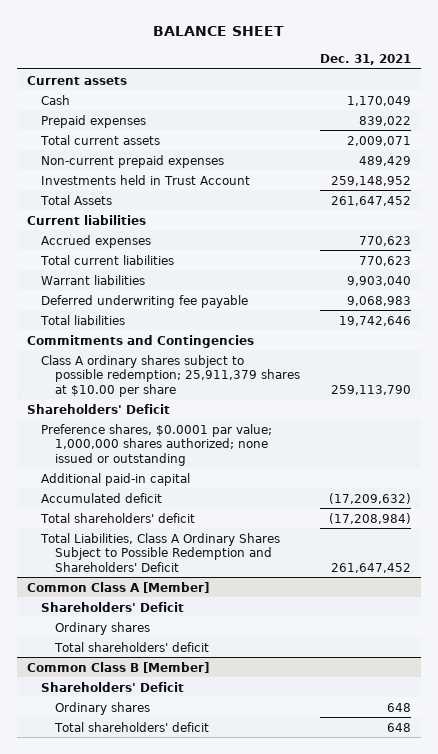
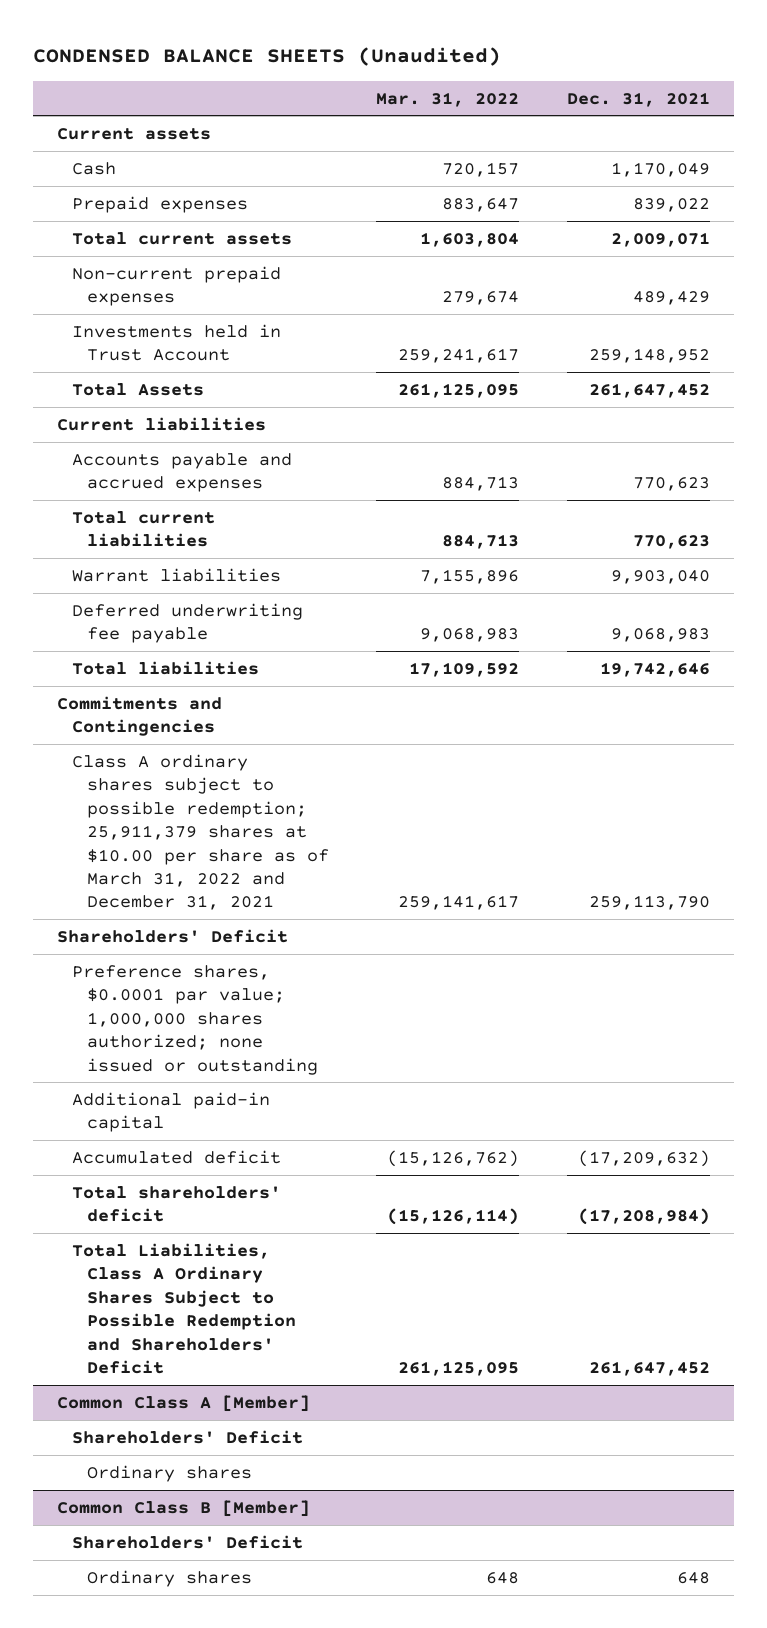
[153,26,285,37] BALANCE SHEET -> [33,47,502,67] CONDENSED BALANCE SHEETS (Unaudited)
none -> [376,91,520,107] Mar. 31, 2022
[41,234,152,248] Accrued expenses -> [71,452,292,493] Accounts payable and accrued expenses
[41,354,301,397] Class A ordinary shares subject to possible redemption; 25,911,379 shares at $10.00 per share -> [71,753,329,911] Class A ordinary shares subject to possible redemption; 25,911,379 shares at $10.00 per share as of March 31, 2022 and December 31, 2021
[54,641,210,652] Total shareholders' deficit -> none
[54,721,210,732] Total shareholders' deficit -> none

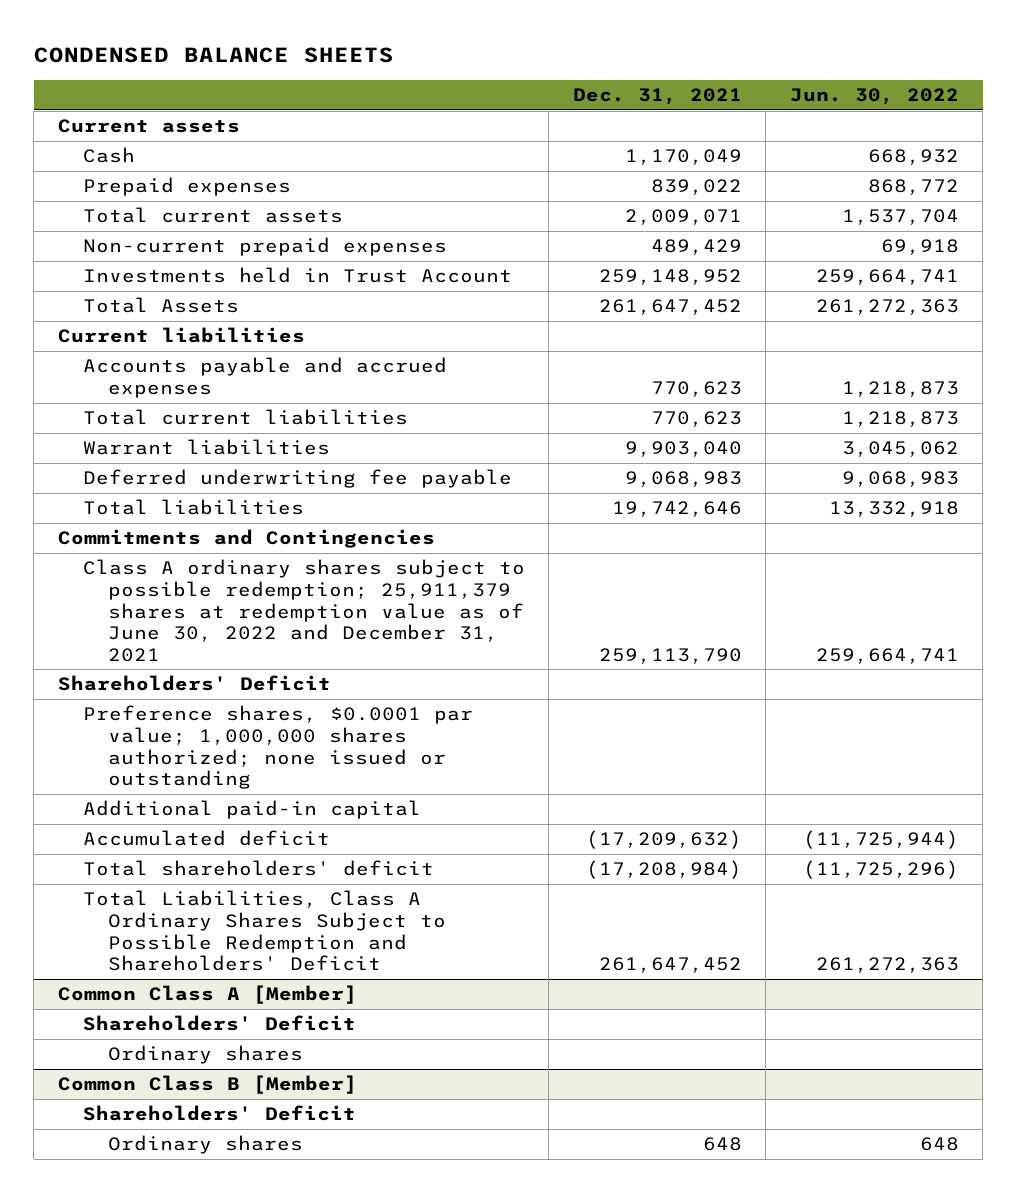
[33,47,502,67] CONDENSED BALANCE SHEETS (Unaudited) -> [33,46,394,63] CONDENSED BALANCE SHEETS
[376,91,520,107] Mar. 31, 2022 -> none
none -> [789,88,959,106] Jun. 30, 2022
[71,753,329,911] Class A ordinary shares subject to possible redemption; 25,911,379 shares at $10.00 per share as of March 31, 2022 and December 31, 2021 -> [82,559,525,662] Class A ordinary shares subject to possible redemption; 25,911,379 shares at redemption value as of June 30, 2022 and December 31, 2021

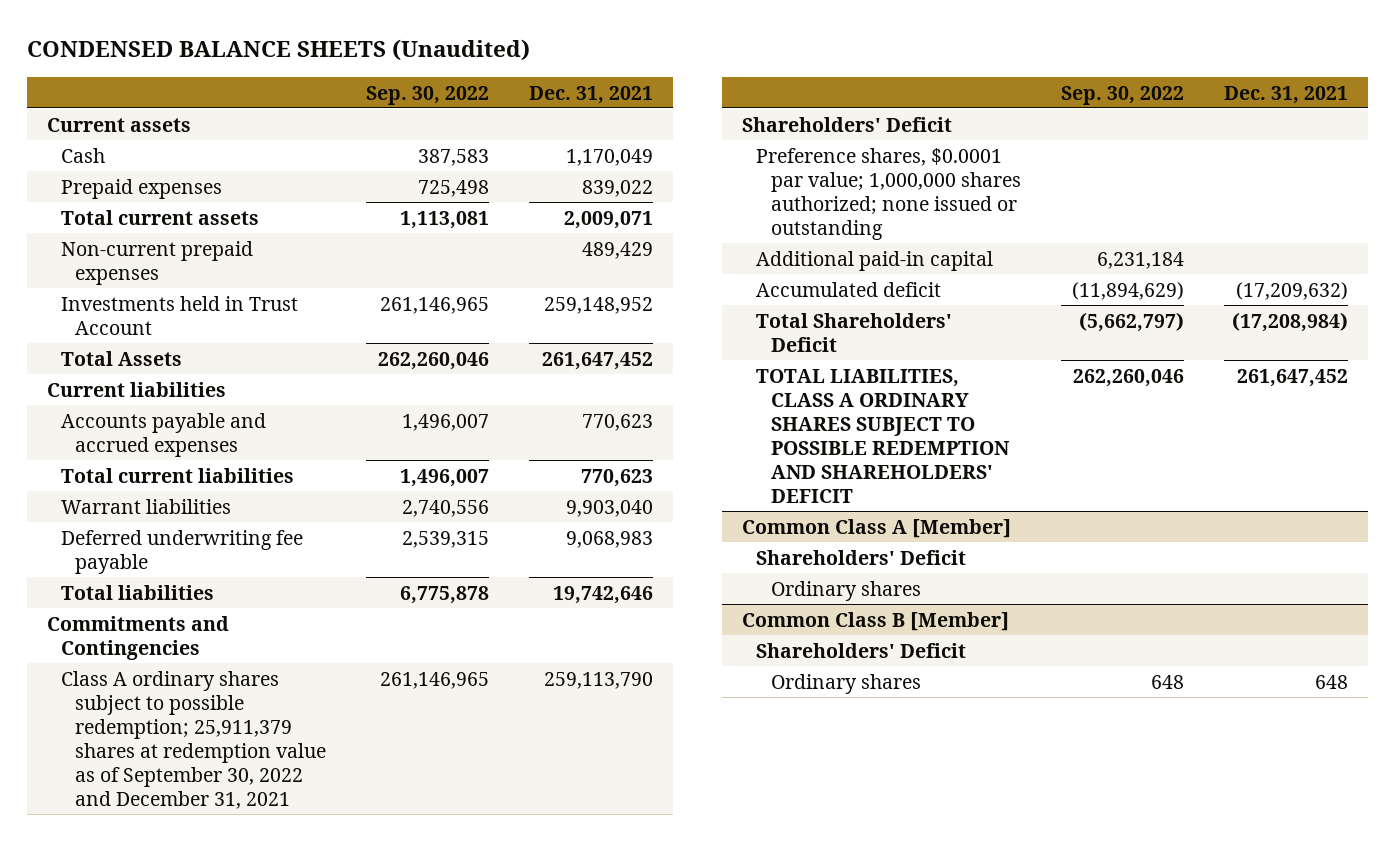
[33,46,394,63] CONDENSED BALANCE SHEETS -> [26,39,530,62] CONDENSED BALANCE SHEETS (Unaudited)
[789,88,959,106] Jun. 30, 2022 -> none
none -> [366,85,490,105] Sep. 30, 2022
[82,559,525,662] Class A ordinary shares subject to possible redemption; 25,911,379 shares at redemption value as of June 30, 2022 and December 31, 2021 -> [60,670,327,809] Class A ordinary shares subject to possible redemption; 25,911,379 shares at redemption value as of September 30, 2022 and December 31, 2021
[82,860,434,877] Total shareholders' deficit -> [756,312,953,352] Total Shareholders' Deficit
[82,890,447,972] Total Liabilities, Class A Ordinary Shares Subject to Possible Redemption and Shareholders' Deficit -> [756,368,1010,503] TOTAL LIABILITIES, CLASS A ORDINARY SHARES SUBJECT TO POSSIBLE REDEMPTION AND SHAREHOLDERS' DEFICIT

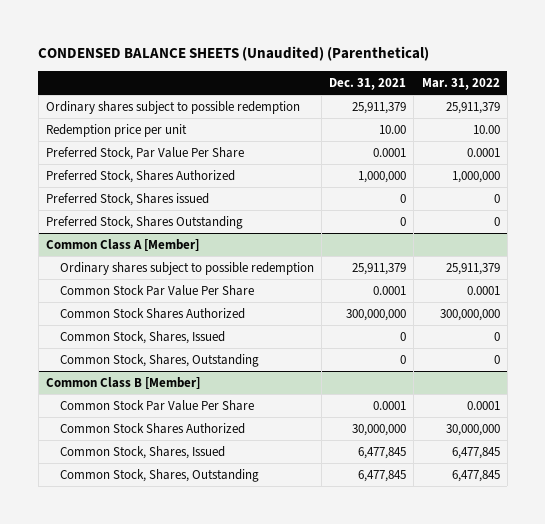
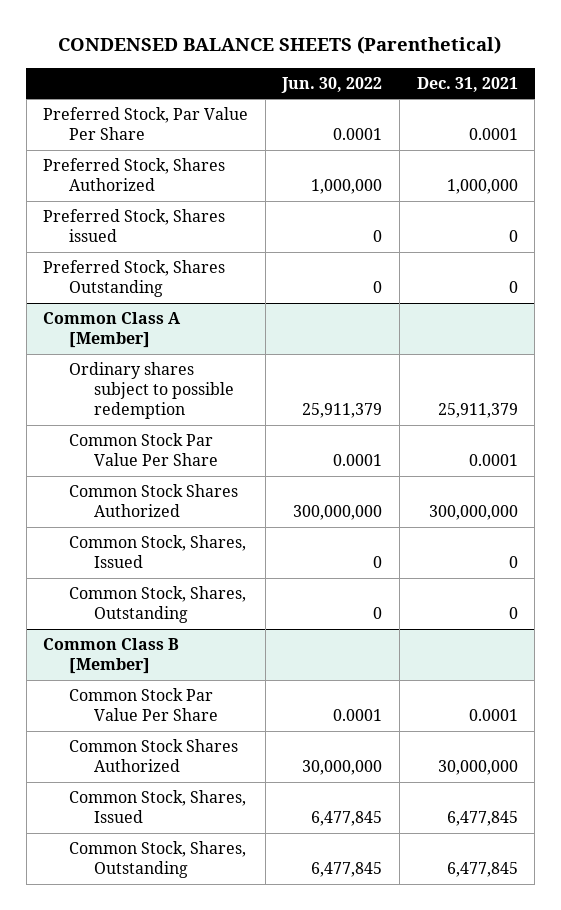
[38,46,430,62] CONDENSED BALANCE SHEETS (Unaudited) (Parenthetical) -> [58,36,502,55] CONDENSED BALANCE SHEETS (Parenthetical)
[421,78,500,91] Mar. 31, 2022 -> none
none -> [281,76,383,93] Jun. 30, 2022
[45,100,300,114] Ordinary shares subject to possible redemption -> none
[45,123,187,137] Redemption price per unit -> none

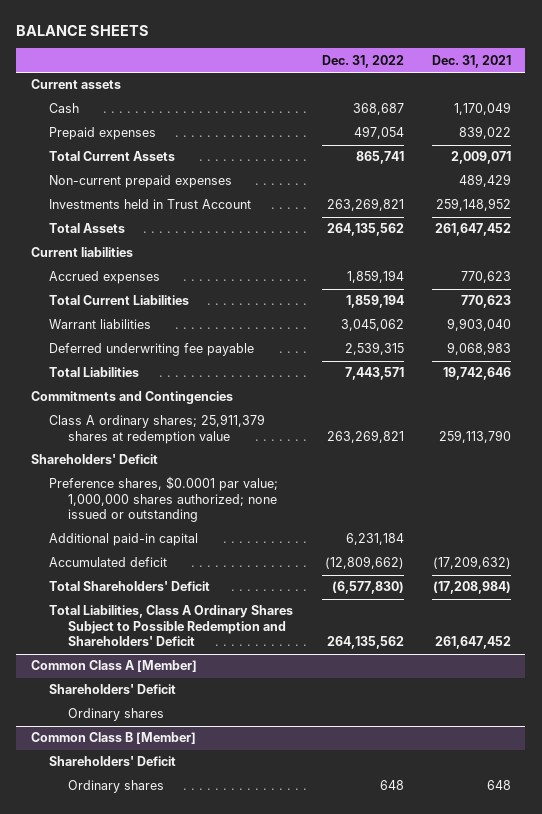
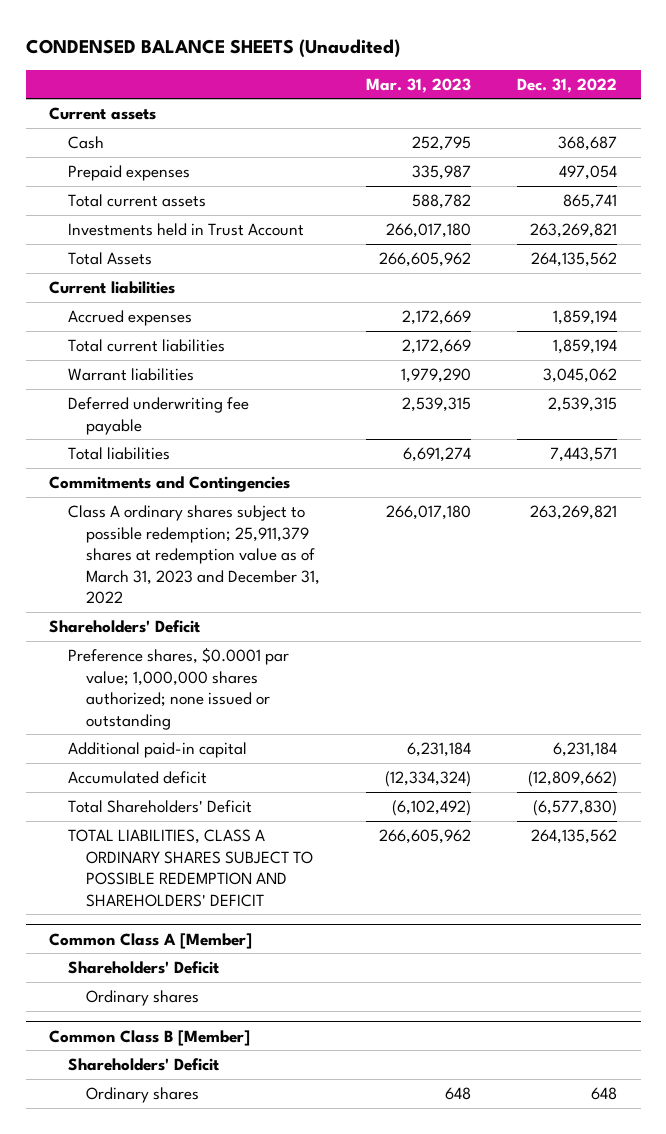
[16,24,150,36] BALANCE SHEETS -> [25,38,400,58] CONDENSED BALANCE SHEETS (Unaudited)
[432,54,512,68] Dec. 31, 2021 -> none
none -> [366,77,472,93] Mar. 31, 2023
[49,175,233,189] Non-current prepaid expenses -> none
[49,151,176,162] Total Current Assets -> [67,193,206,207] Total current assets
[49,295,190,306] Total Current Liabilities -> [67,338,225,352] Total current liabilities
[49,367,140,378] Total Liabilities -> [67,446,170,460] Total liabilities
[49,414,266,444] Class A ordinary shares; 25,911,379 shares at redemption value -> [67,504,321,605] Class A ordinary shares subject to possible redemption; 25,911,379 shares at redemption value as of March 31, 2023 and December 31, 2022
[49,605,294,647] Total Liabilities, Class A Ordinary Shares Subject to Possible Redemption and Shareholders' Deficit -> [67,828,314,907] TOTAL LIABILITIES, CLASS A ORDINARY SHARES SUBJECT TO POSSIBLE REDEMPTION AND SHAREHOLDERS' DEFICIT

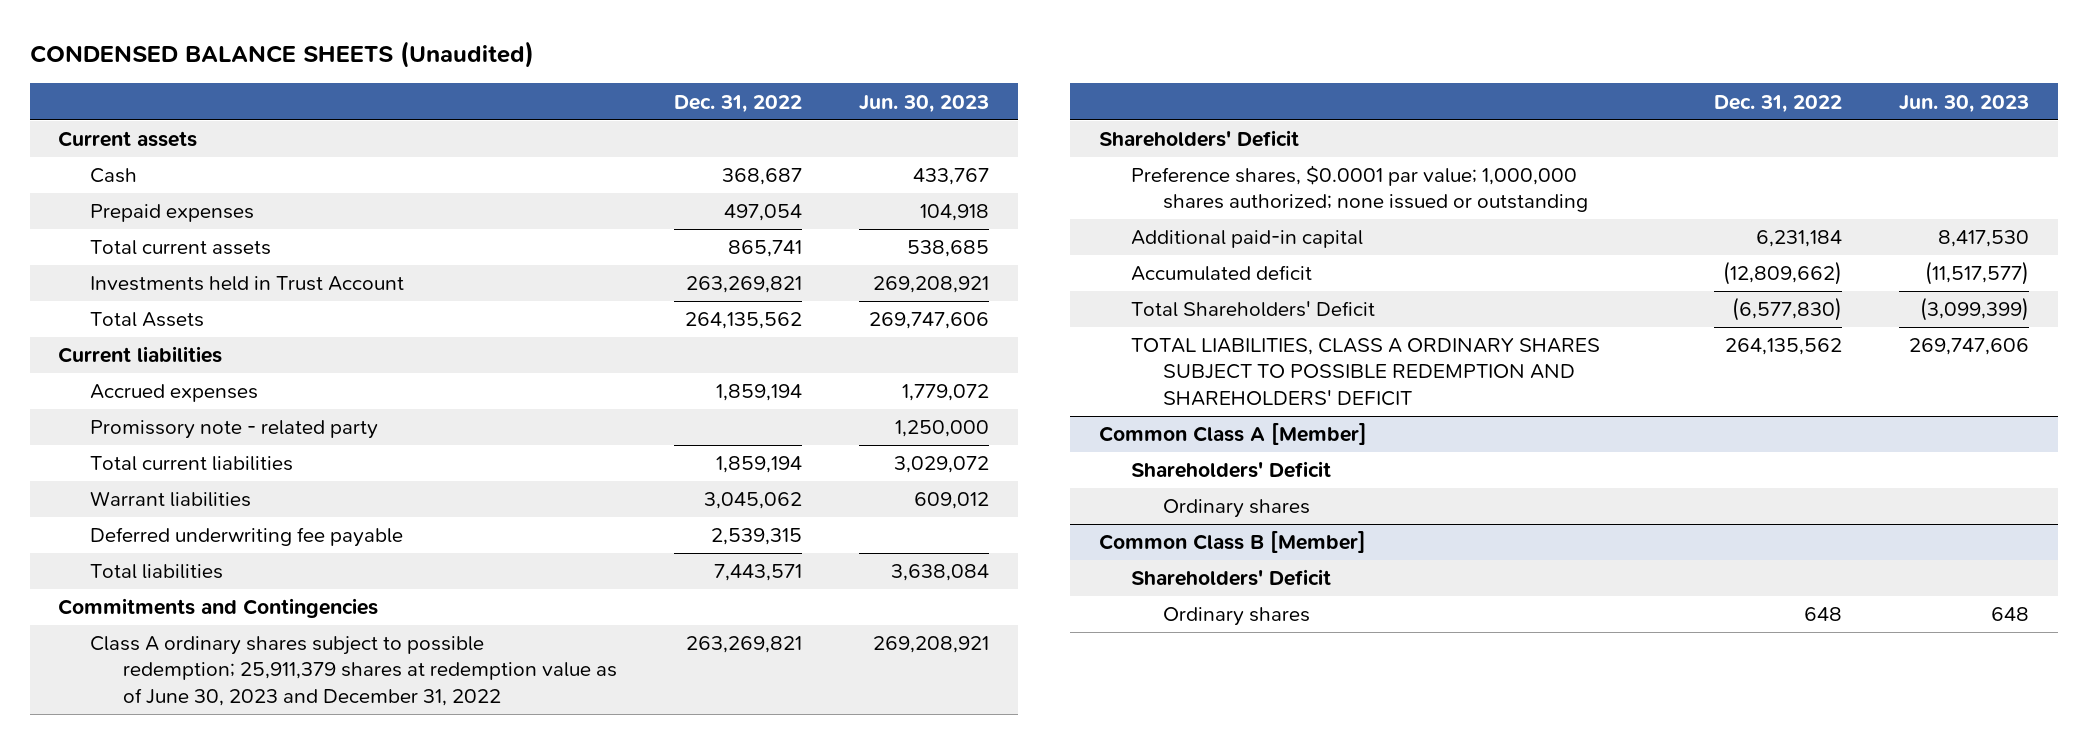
[366,77,472,93] Mar. 31, 2023 -> none
none -> [858,94,989,113] Jun. 30, 2023
none -> [90,420,379,440] Promissory note - related party
[67,504,321,605] Class A ordinary shares subject to possible redemption; 25,911,379 shares at redemption value as of March 31, 2023 and December 31, 2022 -> [90,636,617,706] Class A ordinary shares subject to possible redemption; 25,911,379 shares at redemption value as of June 30, 2023 and December 31, 2022

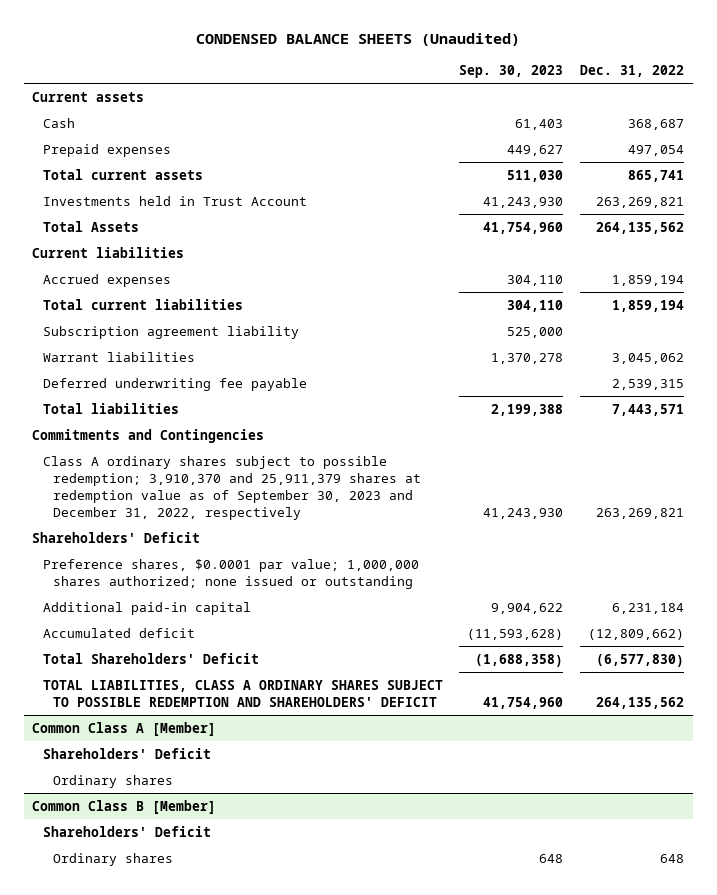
[858,94,989,113] Jun. 30, 2023 -> none
none -> [459,65,564,79] Sep. 30, 2023
[90,420,379,440] Promissory note - related party -> none
none -> [42,325,299,339] Subscription agreement liability
[90,636,617,706] Class A ordinary shares subject to possible redemption; 25,911,379 shares at redemption value as of June 30, 2023 and December 31, 2022 -> [42,455,422,520] Class A ordinary shares subject to possible redemption; 3,910,370 and 25,911,379 shares at redemption value as of September 30, 2023 and December 31, 2022, respectively

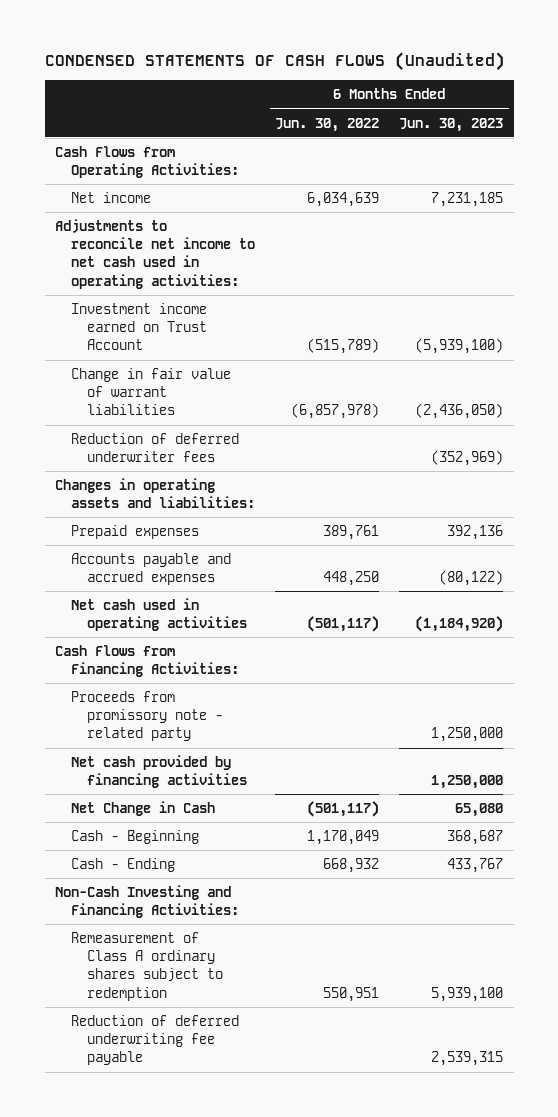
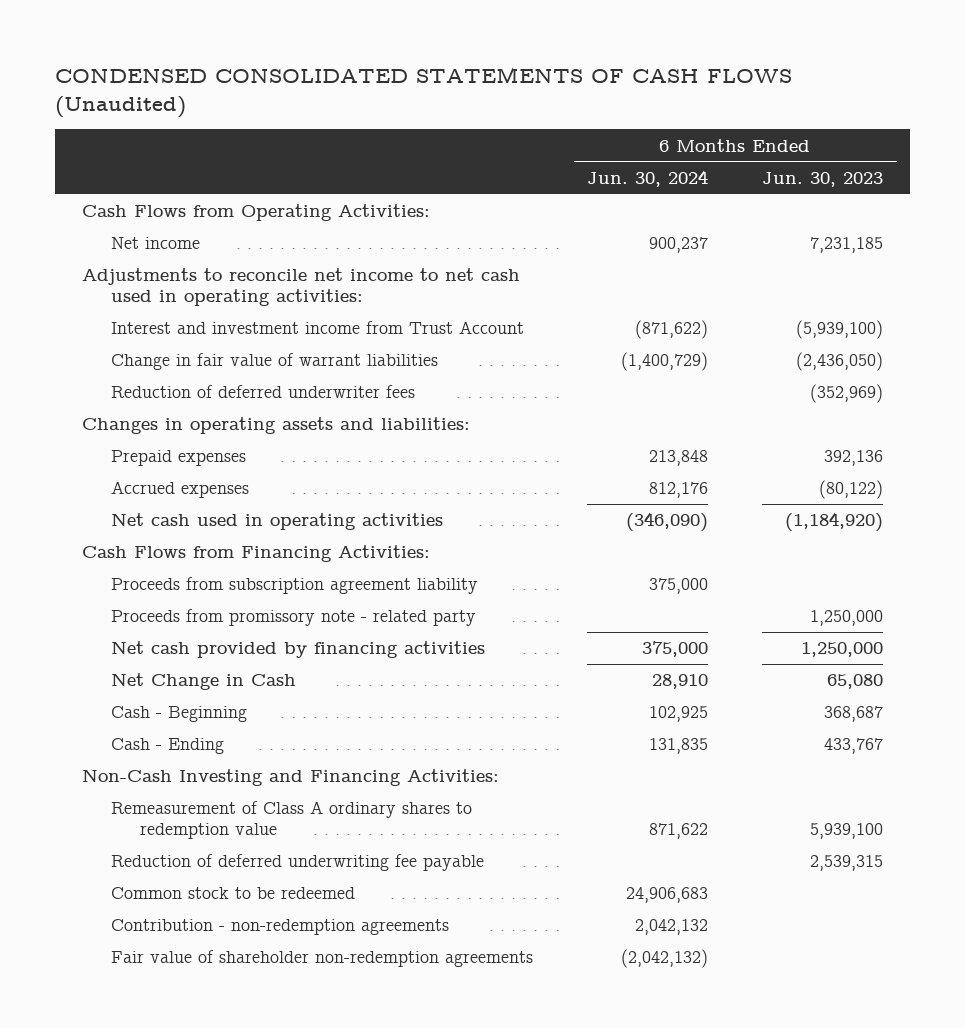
[44,52,505,72] CONDENSED STATEMENTS OF CASH FLOWS (Unaudited) -> [54,67,792,119] CONDENSED CONSOLIDATED STATEMENTS OF CASH FLOWS (Unaudited)
[275,117,380,132] Jun. 30, 2022 -> none
none -> [587,169,709,187] Jun. 30, 2024
[70,303,207,351] Investment income earned on Trust Account -> [110,321,524,335] Interest and investment income from Trust Account
[70,553,231,586] Accounts payable and accrued expenses -> [110,481,249,499] Accrued expenses
none -> [110,577,478,595] Proceeds from subscription agreement liability
[70,932,223,1001] Remeasurement of Class A ordinary shares subject to redemption -> [110,801,472,840] Remeasurement of Class A ordinary shares to redemption value
none -> [110,887,355,900] Common stock to be redeemed
none -> [110,919,449,936] Contribution - non-redemption agreements
none -> [110,950,533,968] Fair value of shareholder non-redemption agreements

